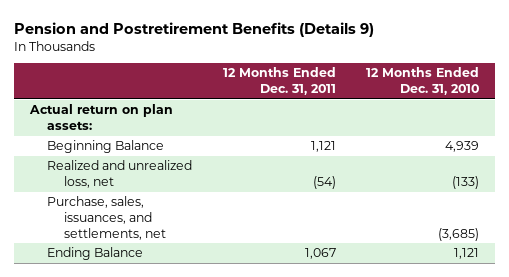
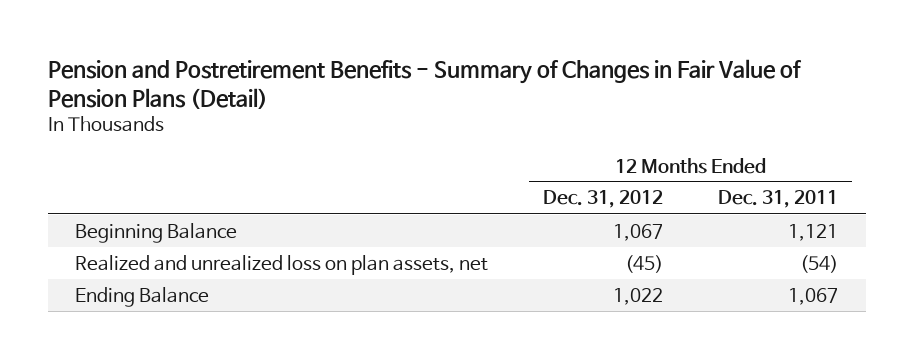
[14,21,375,37] Pension and Postretirement Benefits (Details 9) -> [47,58,802,109] Pension and Postretirement Benefits - Summary of Changes in Fair Value of Pension Plans (Detail)
[366,67,480,96] 12 Months Ended Dec. 31, 2010 -> none
none -> [543,190,664,209] Dec. 31, 2012
[28,104,173,131] Actual return on plan assets: -> none
[46,196,166,240] Purchase, sales, issuances, and settlements, net -> none
[46,160,192,189] Realized and unrealized loss, net -> [75,254,489,275] Realized and unrealized loss on plan assets, net

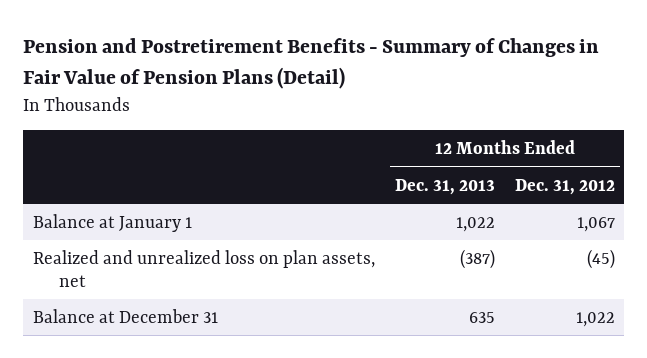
[718,190,839,209] Dec. 31, 2011 -> none
none -> [394,178,495,195] Dec. 31, 2013
[75,222,238,243] Beginning Balance -> [32,213,192,232] Balance at January 1
[75,286,210,307] Ending Balance -> [32,308,218,323] Balance at December 31

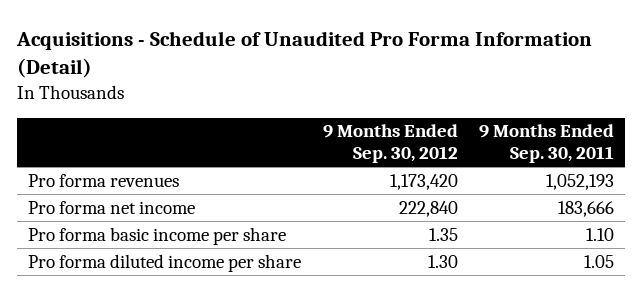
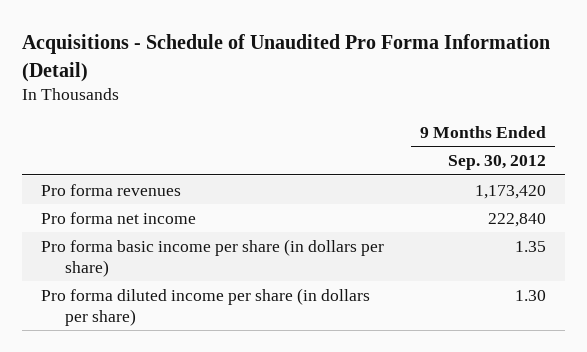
[479,124,615,164] 9 Months Ended Sep. 30, 2011 -> none
[28,226,287,245] Pro forma basic income per share -> [40,238,384,277] Pro forma basic income per share (in dollars per share)
[28,253,302,272] Pro forma diluted income per share -> [40,287,370,326] Pro forma diluted income per share (in dollars per share)

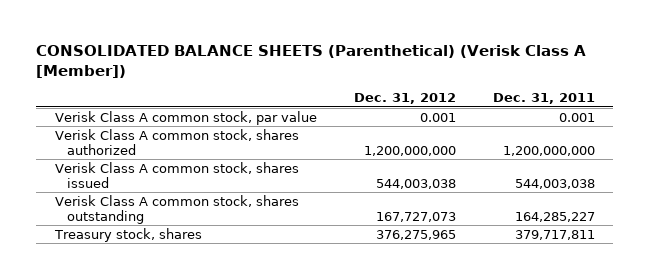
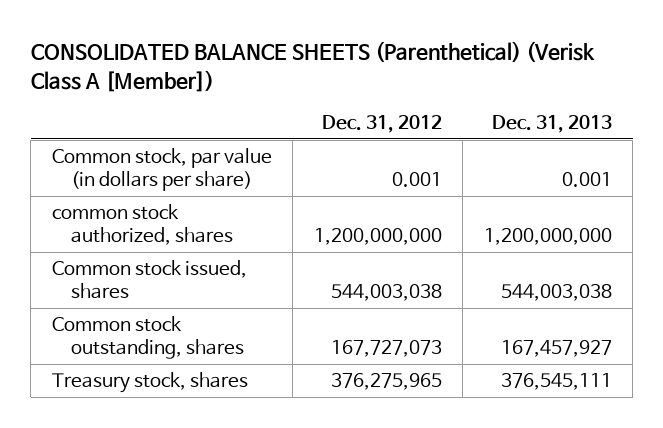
[492,93,595,105] Dec. 31, 2011 -> none
none -> [491,114,612,133] Dec. 31, 2013
[54,110,317,125] Verisk Class A common stock, par value -> [51,148,272,192] Common stock, par value (in dollars per share)
[54,128,299,155] Verisk Class A common stock, shares authorized -> [51,204,234,246] common stock authorized, shares
[54,161,299,188] Verisk Class A common stock, shares issued -> [51,260,247,300] Common stock issued, shares
[54,194,299,224] Verisk Class A common stock, shares outstanding -> [51,316,245,360] Common stock outstanding, shares

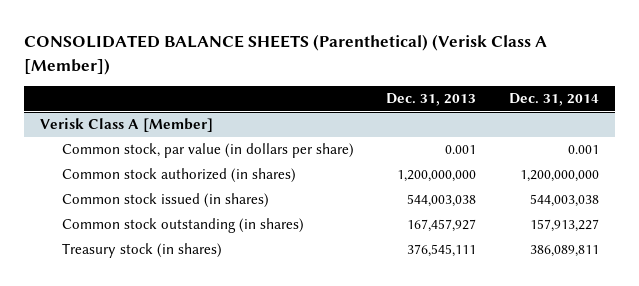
[321,114,442,133] Dec. 31, 2012 -> none
none -> [508,93,599,107] Dec. 31, 2014
none -> [40,118,214,133] Verisk Class A [Member]
[51,204,234,246] common stock authorized, shares -> [61,168,296,184] Common stock authorized (in shares)
[51,260,247,300] Common stock issued, shares -> [61,193,269,209] Common stock issued (in shares)
[51,316,245,360] Common stock outstanding, shares -> [61,218,304,234] Common stock outstanding (in shares)
[51,372,248,394] Treasury stock, shares -> [61,243,222,259] Treasury stock (in shares)

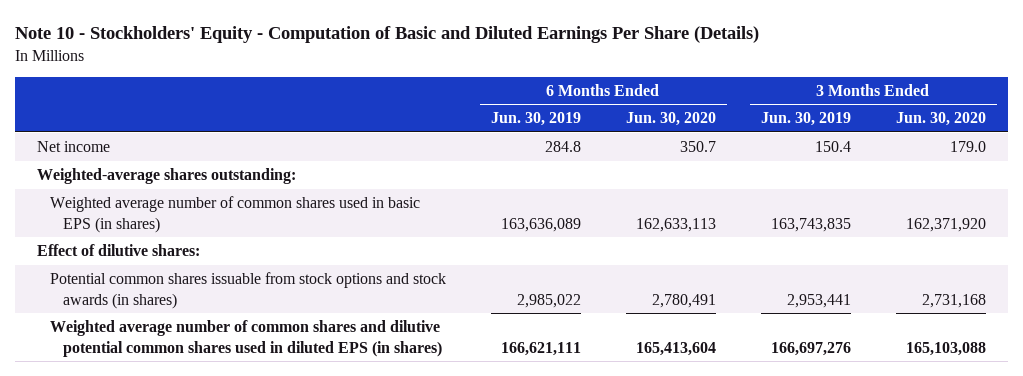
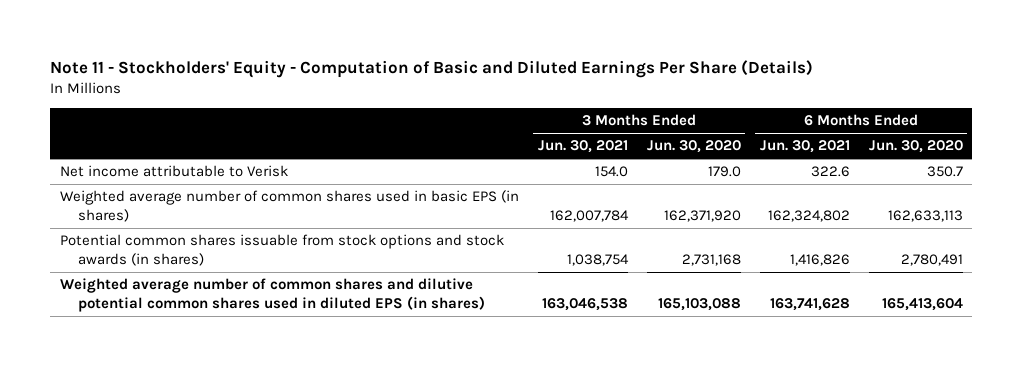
[14,26,759,44] Note 10 - Stockholders' Equity - Computation of Basic and Diluted Earnings Per Share (Details) -> [50,60,814,79] Note 11 - Stockholders' Equity - Computation of Basic and Diluted Earnings Per Share (Details)
[490,112,581,127] Jun. 30, 2019 -> none
[760,112,851,127] Jun. 30, 2019 -> none
none -> [537,140,628,154] Jun. 30, 2021
none -> [759,140,850,154] Jun. 30, 2021
[37,167,297,184] Weighted-average shares outstanding: -> none
[37,140,111,152] Net income -> [59,165,288,178] Net income attributable to Verisk
[37,243,201,256] Effect of dilutive shares: -> none

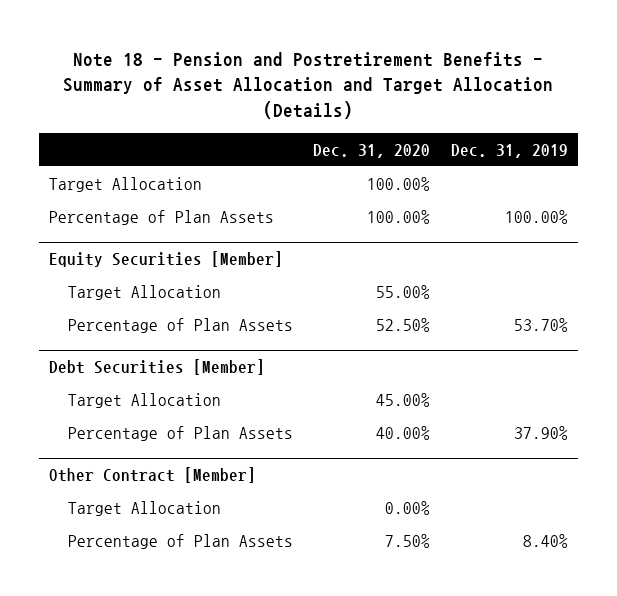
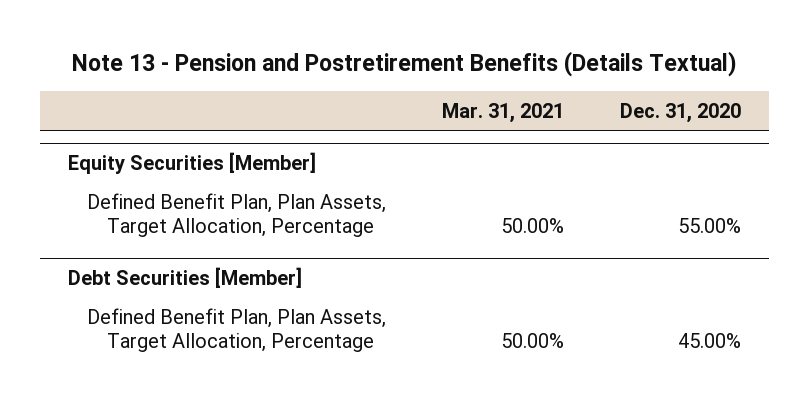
[63,51,554,120] Note 18 - Pension and Postretirement Benefits - Summary of Asset Allocation and Target Allocation (Details) -> [71,51,737,78] Note 13 - Pension and Postretirement Benefits (Details Textual)
[450,143,568,158] Dec. 31, 2019 -> none
none -> [442,102,565,123] Mar. 31, 2021
[48,176,202,192] Target Allocation -> none
[48,209,274,225] Percentage of Plan Assets -> none
[67,317,293,333] Percentage of Plan Assets -> none
[67,284,221,300] Target Allocation -> [87,192,387,238] Defined Benefit Plan, Plan Assets, Target Allocation, Percentage
[67,425,293,441] Percentage of Plan Assets -> none
[48,467,256,484] Other Contract [Member] -> none
[67,500,221,516] Target Allocation -> none
[67,533,293,549] Percentage of Plan Assets -> none
[67,392,221,408] Target Allocation -> [87,307,387,353] Defined Benefit Plan, Plan Assets, Target Allocation, Percentage

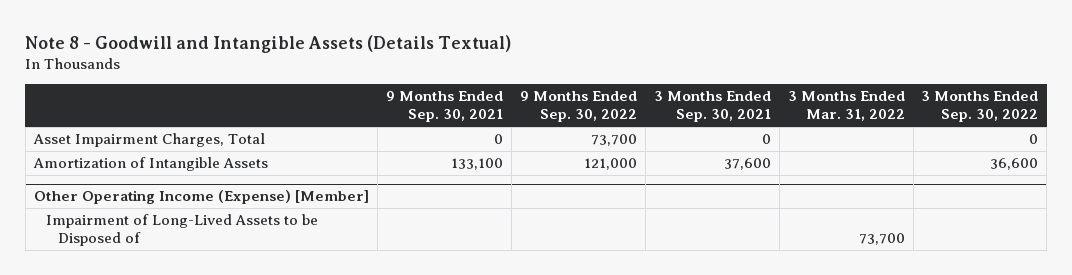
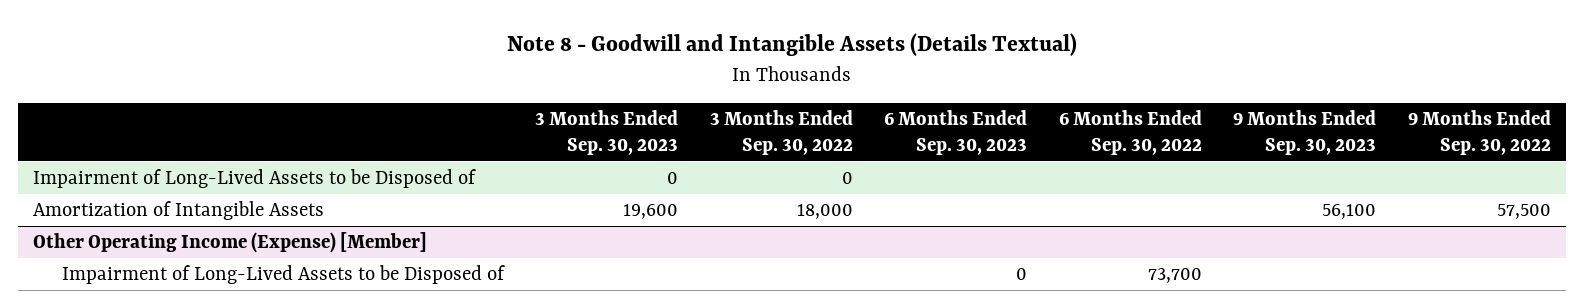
[385,91,503,123] 9 Months Ended Sep. 30, 2021 -> none
[653,91,771,123] 3 Months Ended Sep. 30, 2021 -> none
[787,91,905,122] 3 Months Ended Mar. 31, 2022 -> none
none -> [535,109,679,155] 3 Months Ended Sep. 30, 2023
none -> [884,109,1028,155] 6 Months Ended Sep. 30, 2023
none -> [1058,109,1202,155] 6 Months Ended Sep. 30, 2022
none -> [1233,109,1377,155] 9 Months Ended Sep. 30, 2023
[32,133,265,148] Asset Impairment Charges, Total -> none
none -> [33,169,477,189] Impairment of Long-Lived Assets to be Disposed of
[583,158,637,171] 121,000 -> [1496,204,1551,220] 57,500
[990,158,1039,171] 36,600 -> [796,204,853,220] 18,000

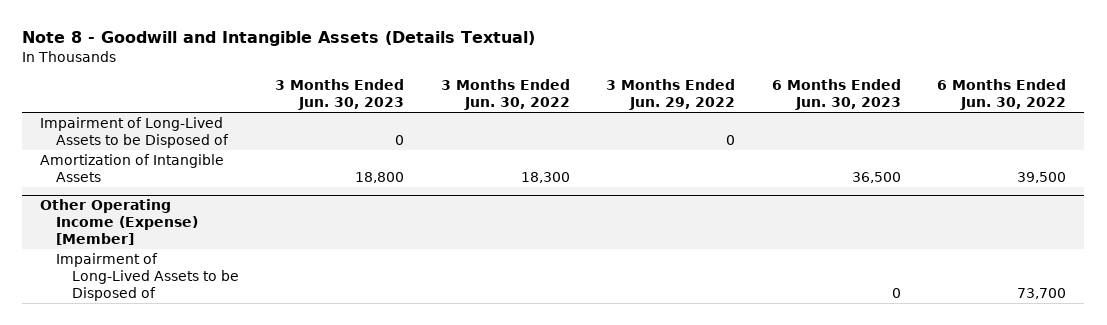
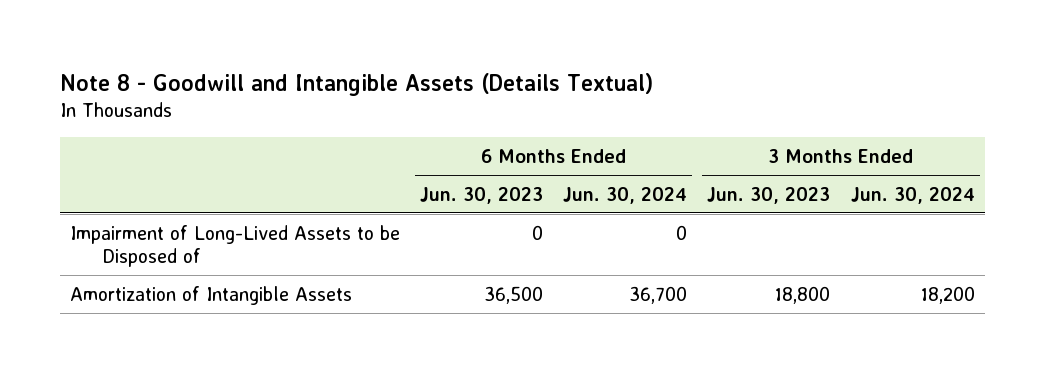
[440,79,570,111] 3 Months Ended Jun. 30, 2022 -> none
[606,79,736,111] 3 Months Ended Jun. 29, 2022 -> none
[937,79,1067,111] 6 Months Ended Jun. 30, 2022 -> none
none -> [563,186,688,204] Jun. 30, 2024
none -> [850,186,975,204] Jun. 30, 2024
[40,117,230,148] Impairment of Long-Lived Assets to be Disposed of -> none
[40,199,199,246] Other Operating Income (Expense) [Member] -> none
[40,154,225,182] Amortization of Intangible Assets -> [69,285,352,305] Amortization of Intangible Assets

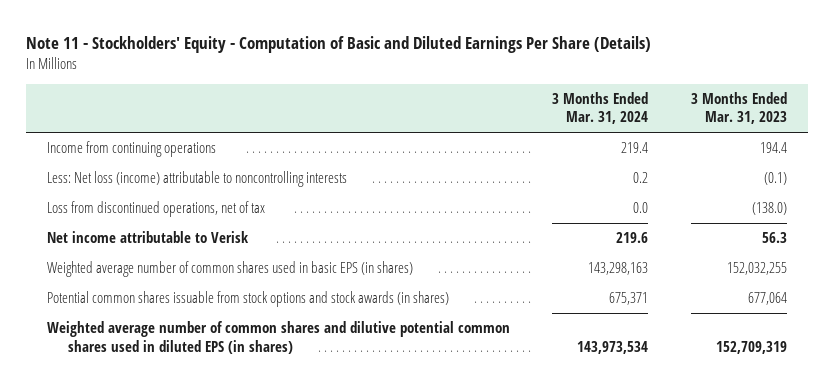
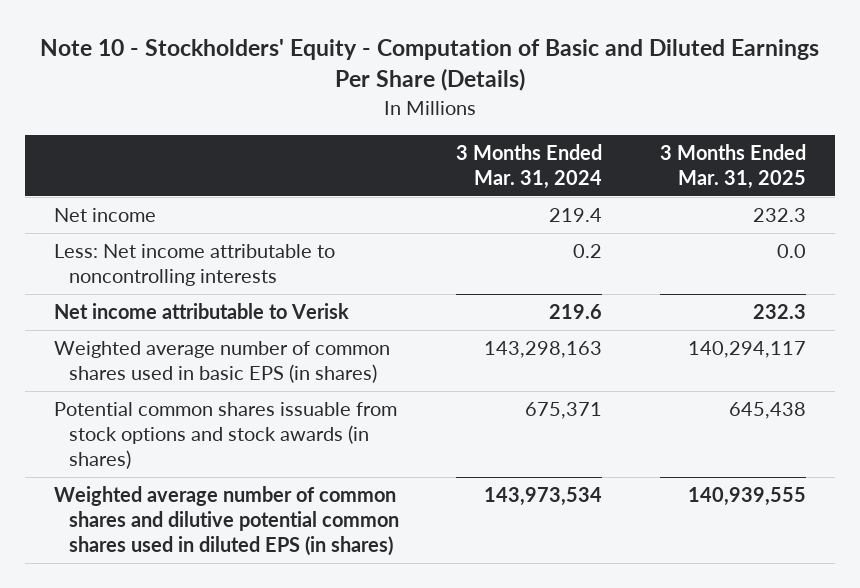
[25,35,651,53] Note 11 - Stockholders' Equity - Computation of Basic and Diluted Earnings Per Share (Details) -> [40,39,820,92] Note 10 - Stockholders' Equity - Computation of Basic and Diluted Earnings Per Share (Details)
[690,91,787,125] 3 Months Ended Mar. 31, 2023 -> none
none -> [660,144,807,189] 3 Months Ended Mar. 31, 2025
[46,201,265,218] Loss from discontinued operations, net of tax -> none
[46,141,216,158] Income from continuing operations -> [53,208,156,223] Net income
[46,171,347,188] Less: Net loss (income) attributable to noncontrolling interests -> [53,244,335,287] Less: Net income attributable to noncontrolling interests

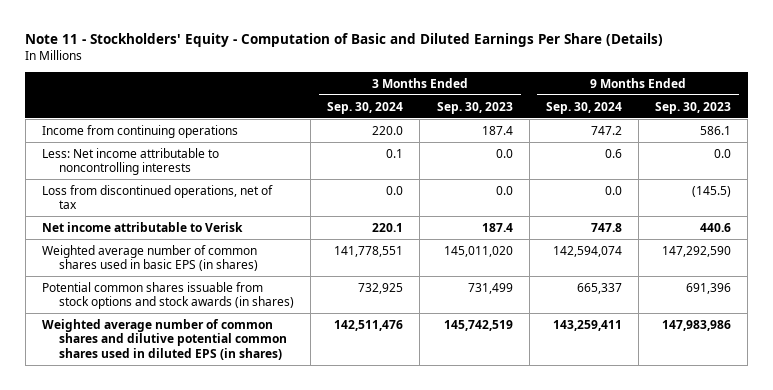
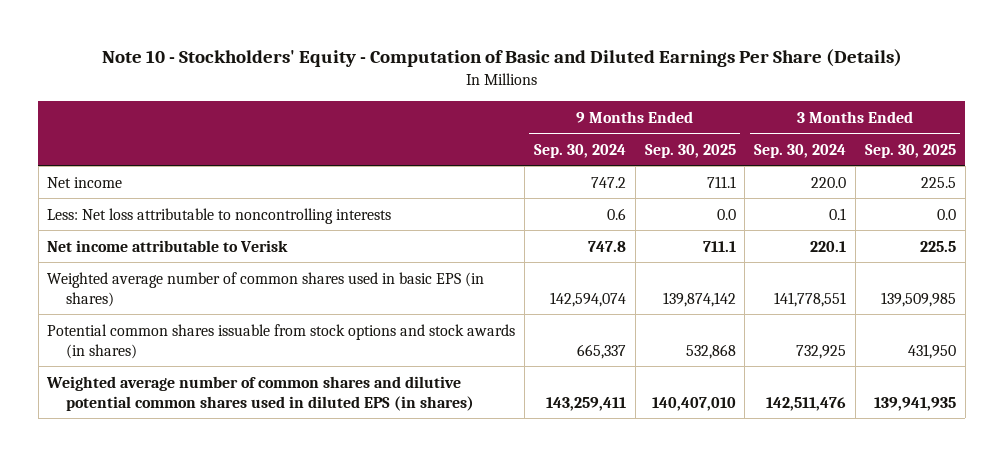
[25,32,664,47] Note 11 - Stockholders' Equity - Computation of Basic and Diluted Earnings Per Share (Details) -> [101,49,902,68] Note 10 - Stockholders' Equity - Computation of Basic and Diluted Earnings Per Share (Details)
[436,101,513,114] Sep. 30, 2023 -> none
[654,101,731,114] Sep. 30, 2023 -> none
none -> [644,143,736,158] Sep. 30, 2025
none -> [864,143,956,158] Sep. 30, 2025
[42,184,274,210] Loss from discontinued operations, net of tax -> none
[42,124,239,138] Income from continuing operations -> [47,176,123,188] Net income
[42,147,220,176] Less: Net income attributable to noncontrolling interests -> [47,207,392,224] Less: Net loss attributable to noncontrolling interests

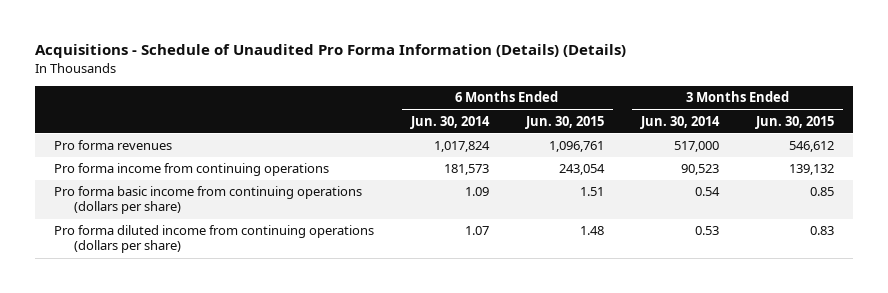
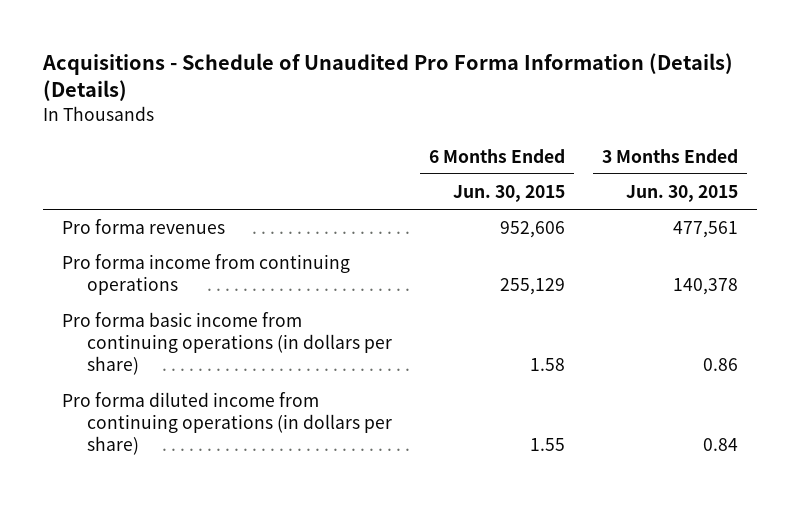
[409,115,490,129] Jun. 30, 2014 -> none
[640,115,721,129] Jun. 30, 2014 -> none
[548,141,604,153] 1,096,761 -> [499,221,565,239] 952,606
[789,141,835,153] 546,612 -> [673,221,739,239] 477,561
[558,164,605,176] 243,054 -> [499,278,565,296] 255,129
[789,164,835,176] 139,132 -> [673,278,739,296] 140,378
[53,186,362,215] Pro forma basic income from continuing operations (dollars per share) -> [61,312,392,376] Pro forma basic income from continuing operations (in dollars per share)
[579,187,604,197] 1.51 -> [529,358,565,372] 1.58
[810,187,835,197] 0.85 -> [703,358,739,372] 0.86
[53,225,374,254] Pro forma diluted income from continuing operations (dollars per share) -> [61,392,392,456] Pro forma diluted income from continuing operations (in dollars per share)
[579,226,604,236] 1.48 -> [529,438,565,452] 1.55
[810,226,835,236] 0.83 -> [703,438,739,452] 0.84

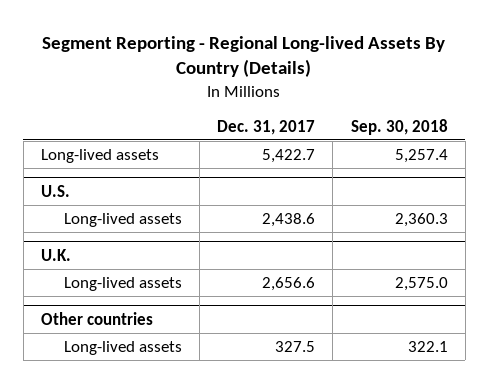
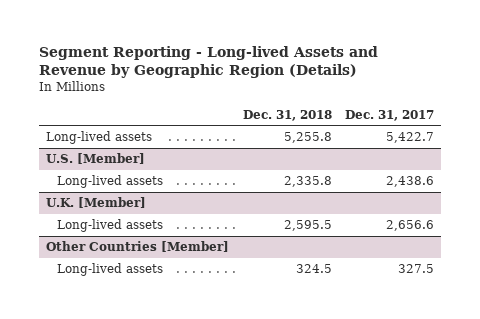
[42,35,446,78] Segment Reporting - Regional Long-lived Assets By Country (Details) -> [38,46,378,79] Segment Reporting - Long-lived Assets and Revenue by Geographic Region (Details)
[350,118,448,135] Sep. 30, 2018 -> none
none -> [242,109,332,121] Dec. 31, 2018
[40,184,70,197] U.S. -> [45,153,145,165] U.S. [Member]
[40,248,71,261] U.K. -> [45,197,146,209] U.K. [Member]
[40,311,153,325] Other countries -> [45,241,229,253] Other Countries [Member]

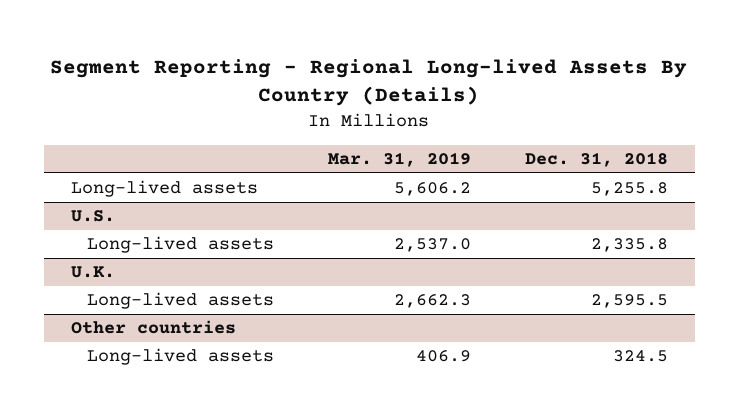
[38,46,378,79] Segment Reporting - Long-lived Assets and Revenue by Geographic Region (Details) -> [50,58,688,107] Segment Reporting - Regional Long-lived Assets By Country (Details)
[345,109,435,121] Dec. 31, 2017 -> none
none -> [327,152,471,168] Mar. 31, 2019
[45,153,145,165] U.S. [Member] -> [71,210,116,223] U.S.
[45,197,146,209] U.K. [Member] -> [71,266,116,279] U.K.
[45,241,229,253] Other Countries [Member] -> [71,320,237,335] Other countries

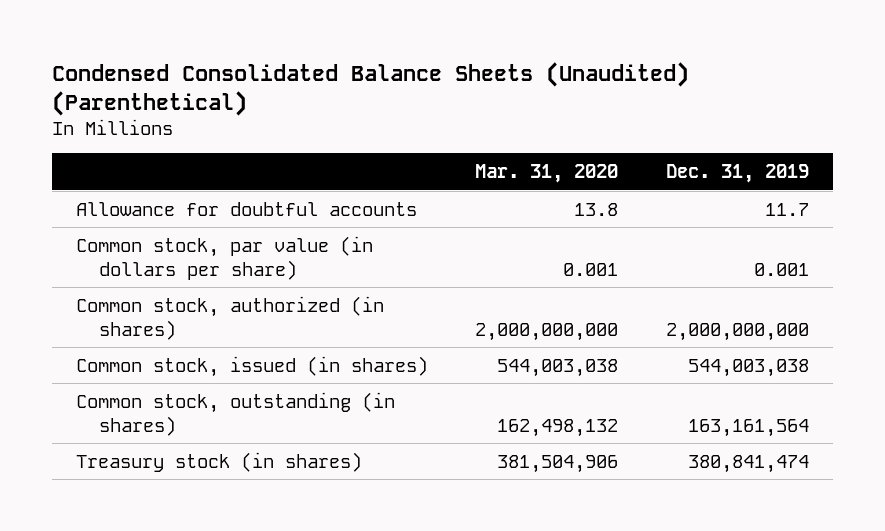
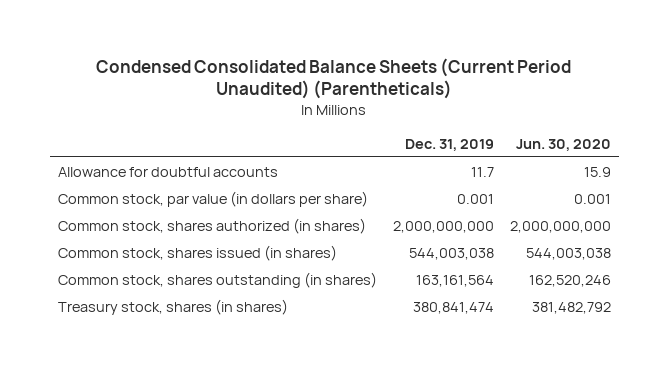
[52,62,690,116] Condensed Consolidated Balance Sheets (Unaudited) (Parenthetical) -> [96,57,572,100] Condensed Consolidated Balance Sheets (Current Period Unaudited) (Parentheticals)
[475,164,619,184] Mar. 31, 2020 -> none
none -> [515,138,611,151] Jun. 30, 2020
[75,295,384,340] Common stock, authorized (in shares) -> [57,217,366,234] Common stock, shares authorized (in shares)
[75,355,428,377] Common stock, issued (in shares) -> [57,244,337,261] Common stock, shares issued (in shares)
[75,391,395,436] Common stock, outstanding (in shares) -> [57,271,377,288] Common stock, shares outstanding (in shares)
[75,451,362,472] Treasury stock (in shares) -> [57,298,288,315] Treasury stock, shares (in shares)

